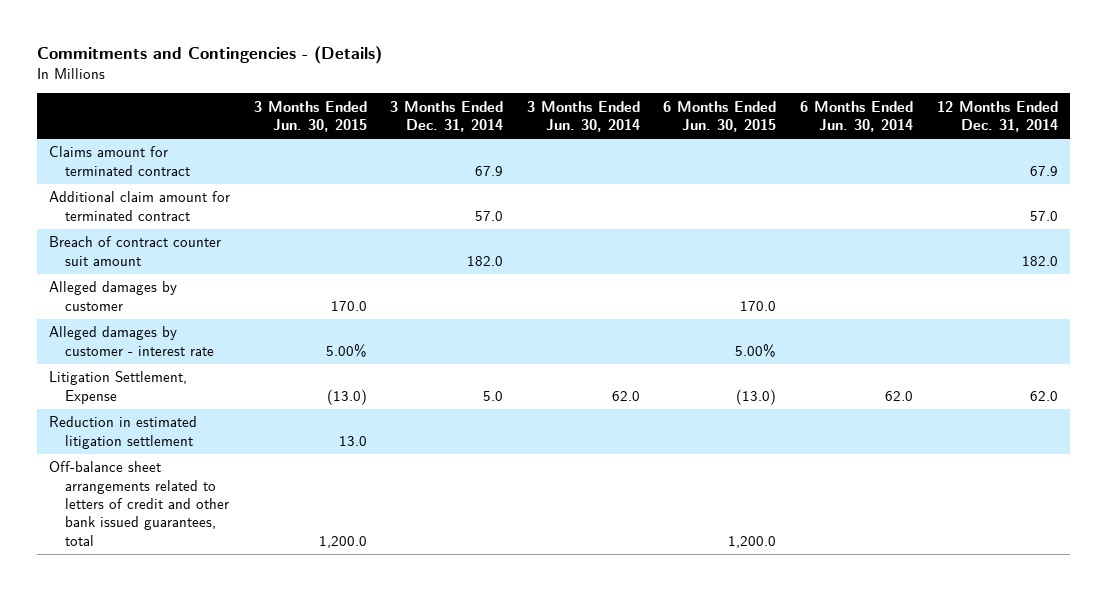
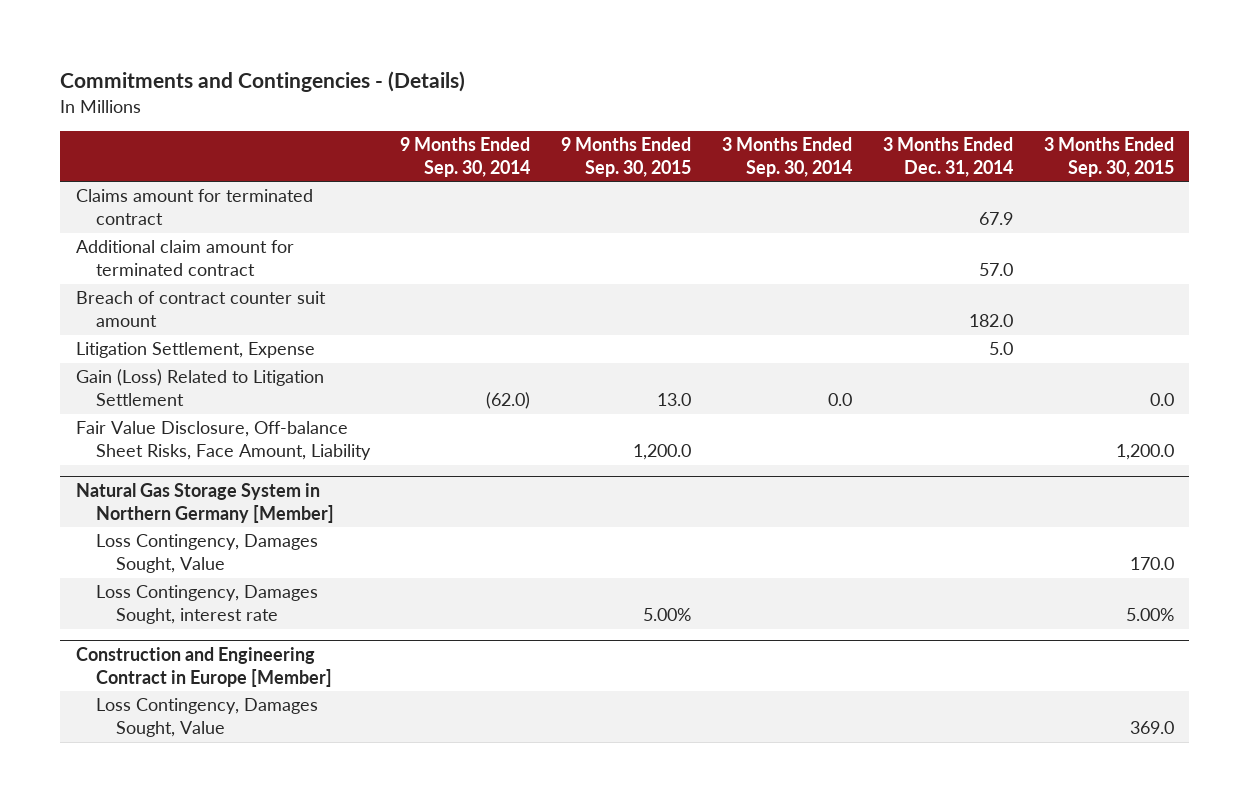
[253,100,367,132] 3 Months Ended Jun. 30, 2015 -> none
[526,100,640,132] 3 Months Ended Jun. 30, 2014 -> none
[663,100,777,132] 6 Months Ended Jun. 30, 2015 -> none
[800,100,914,132] 6 Months Ended Jun. 30, 2014 -> none
[936,100,1058,132] 12 Months Ended Dec. 31, 2014 -> none
none -> [400,137,531,178] 9 Months Ended Sep. 30, 2014
none -> [561,137,692,178] 9 Months Ended Sep. 30, 2015
none -> [722,137,853,178] 3 Months Ended Sep. 30, 2014
none -> [1043,137,1174,178] 3 Months Ended Sep. 30, 2015
[48,281,177,311] Alleged damages by customer -> none
[48,326,215,356] Alleged damages by customer - interest rate -> none
[48,416,197,449] Reduction in estimated litigation settlement -> none
none -> [75,369,324,407] Gain (Loss) Related to Litigation Settlement
[48,461,230,546] Off-balance sheet arrangements related to letters of credit and other bank issued guarantees, total -> [75,421,371,461] Fair Value Disclosure, Off-balance Sheet Risks, Face Amount, Liability
none -> [75,482,334,523] Natural Gas Storage System in Northern Germany [Member]
none -> [95,534,318,574] Loss Contingency, Damages Sought, Value
none -> [95,585,318,625] Loss Contingency, Damages Sought, interest rate
none -> [75,646,332,687] Construction and Engineering Contract in Europe [Member]
none -> [95,698,318,738] Loss Contingency, Damages Sought, Value

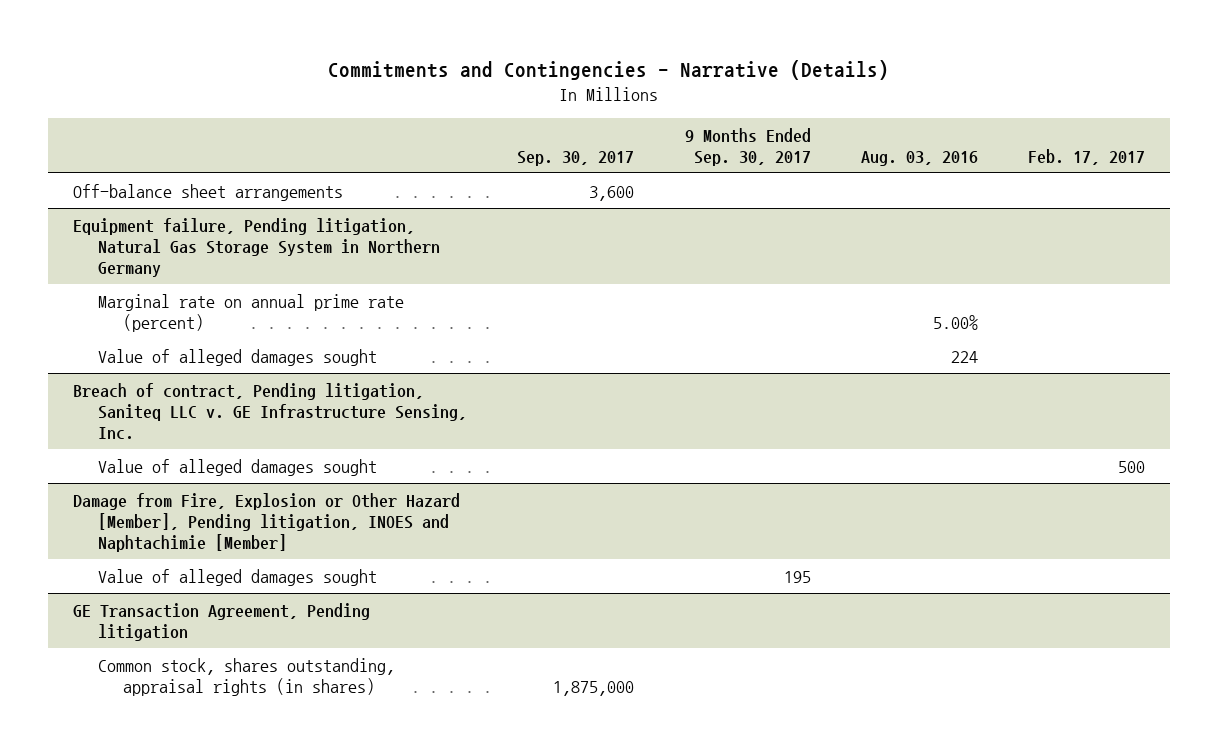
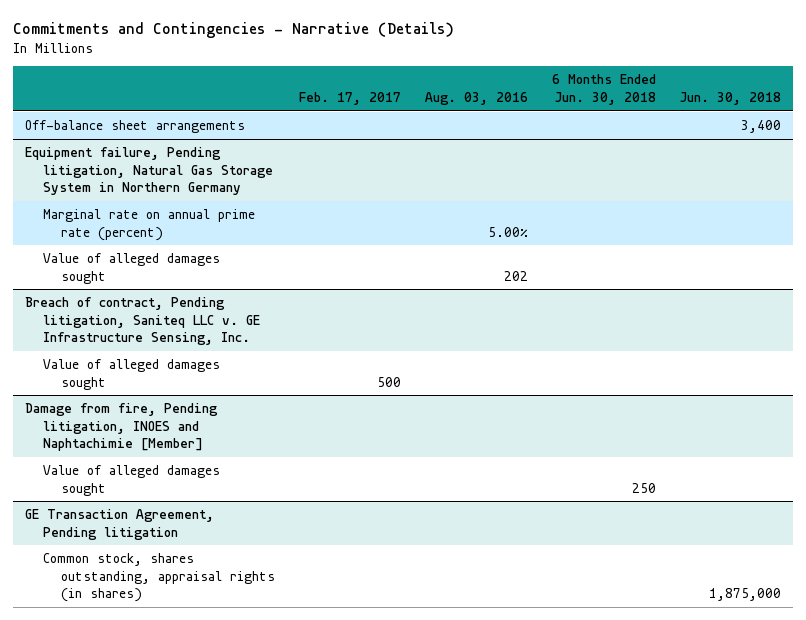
[517,150,635,166] Sep. 30, 2017 -> none
[684,127,811,166] 9 Months Ended Sep. 30, 2017 -> none
none -> [552,74,657,105] 6 Months Ended Jun. 30, 2018
none -> [680,91,782,105] Jun. 30, 2018
[950,350,978,363] 224 -> [503,270,528,281] 202
[73,492,461,552] Damage from Fire, Explosion or Other Hazard [Member], Pending litigation, INOES and Naphtachimie [Member] -> [25,403,219,452] Damage from fire, Pending litigation, INOES and Naphtachimie [Member]

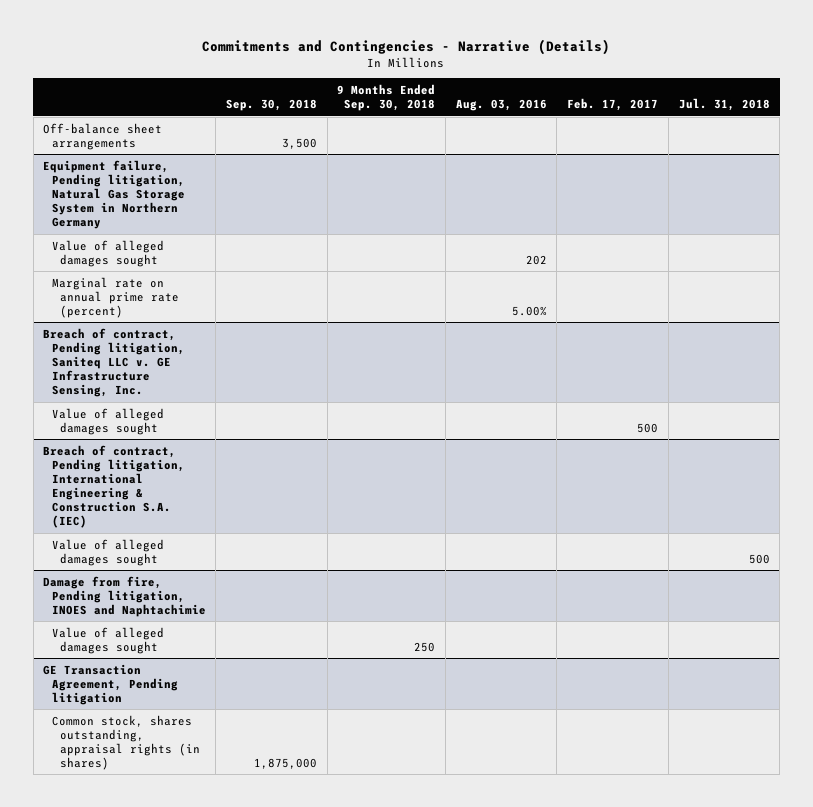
[552,74,657,105] 6 Months Ended Jun. 30, 2018 -> none
[680,91,782,105] Jun. 30, 2018 -> none
none -> [225,99,317,112] Sep. 30, 2018
none -> [337,83,436,112] 9 Months Ended Sep. 30, 2018
none -> [678,98,770,112] Jul. 31, 2018
[43,209,256,241] Marginal rate on annual prime rate (percent) -> [51,276,179,318] Marginal rate on annual prime rate (percent)
none -> [43,444,185,529] Breach of contract, Pending litigation, International Engineering & Construction S.A. (IEC)
none -> [51,538,164,566] Value of alleged damages sought
[25,403,219,452] Damage from fire, Pending litigation, INOES and Naphtachimie [Member] -> [43,575,206,617] Damage from fire, Pending litigation, INOES and Naphtachimie

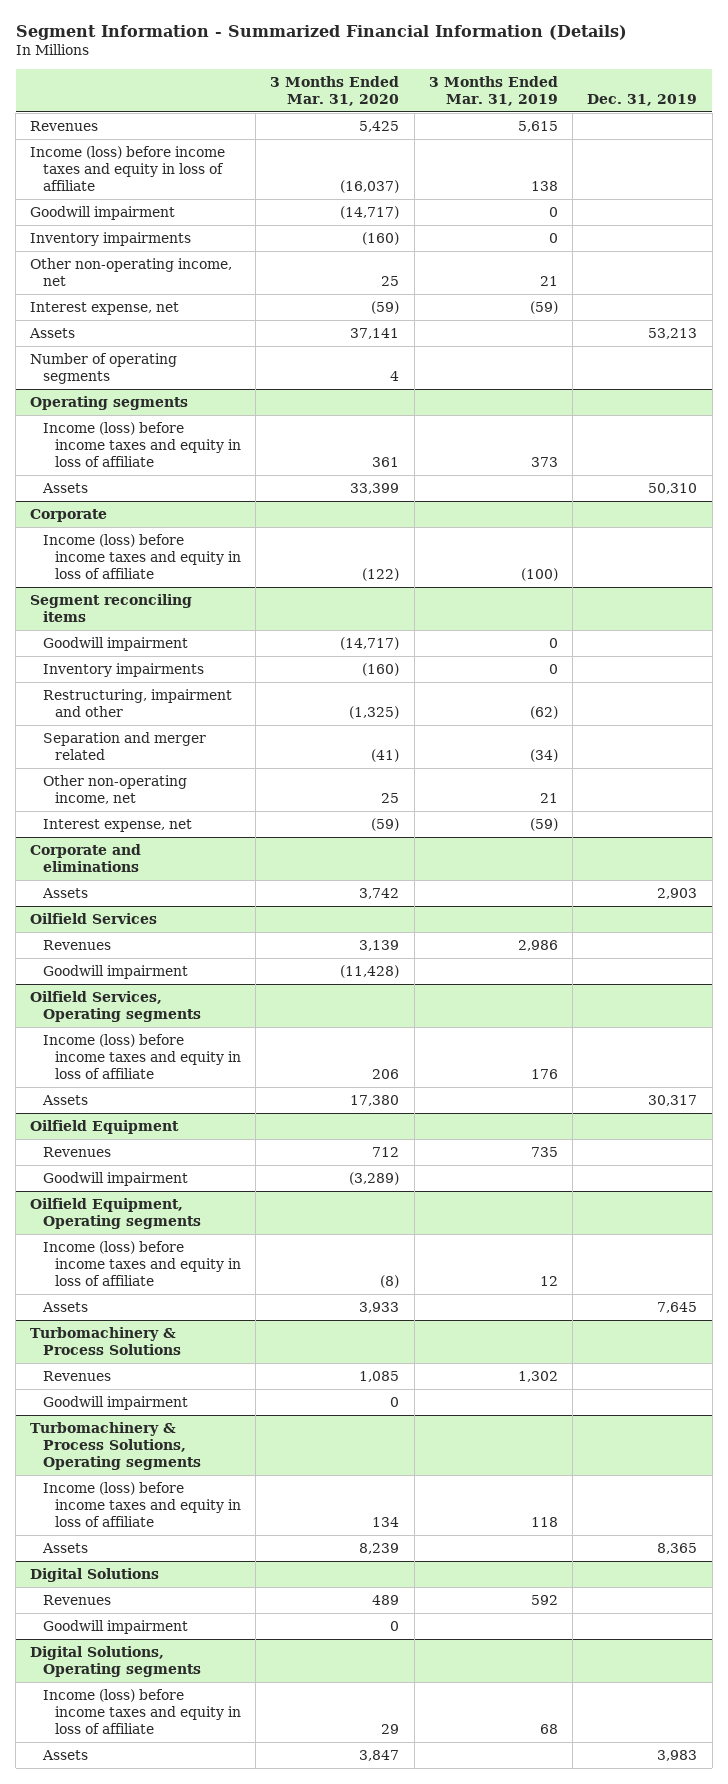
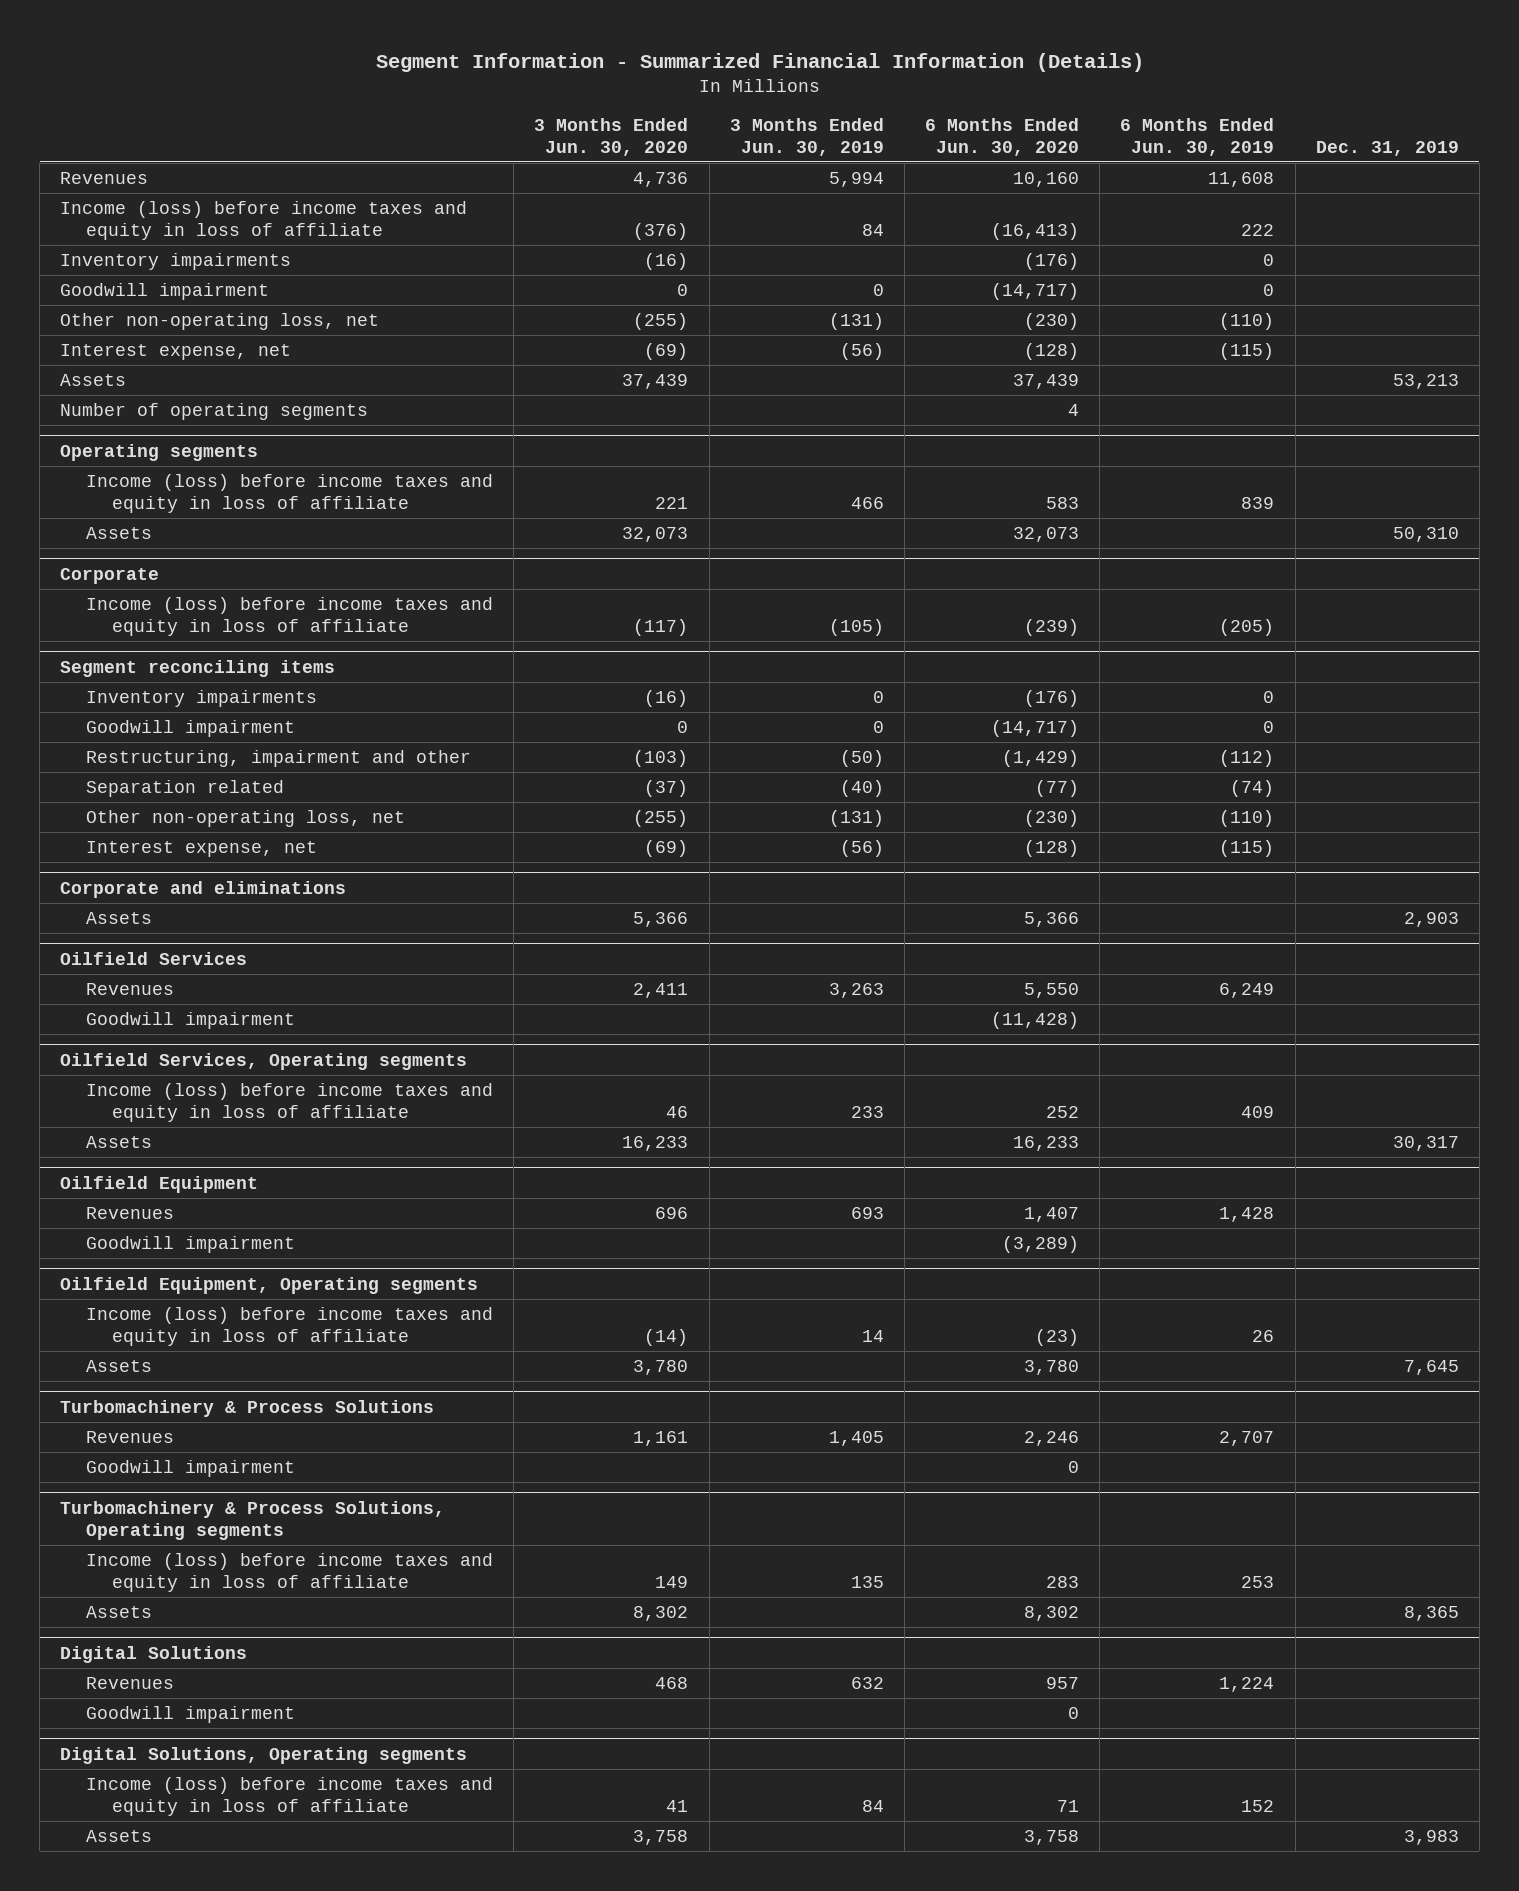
[270,75,400,106] 3 Months Ended Mar. 31, 2020 -> none
[428,75,558,106] 3 Months Ended Mar. 31, 2019 -> none
none -> [534,117,689,156] 3 Months Ended Jun. 30, 2020
none -> [729,117,884,156] 3 Months Ended Jun. 30, 2019
none -> [925,117,1080,156] 6 Months Ended Jun. 30, 2020
none -> [1120,117,1275,156] 6 Months Ended Jun. 30, 2019
[30,206,176,221] Goodwill impairment -> [60,282,270,300] Goodwill impairment
[30,258,233,287] Other non-operating income, net -> [60,312,380,330] Other non-operating loss, net
[42,637,188,652] Goodwill impairment -> [86,719,296,737] Goodwill impairment
[42,732,206,761] Separation and merger related -> [86,779,285,797] Separation related
[42,775,187,805] Other non-operating income, net -> [86,809,406,827] Other non-operating loss, net

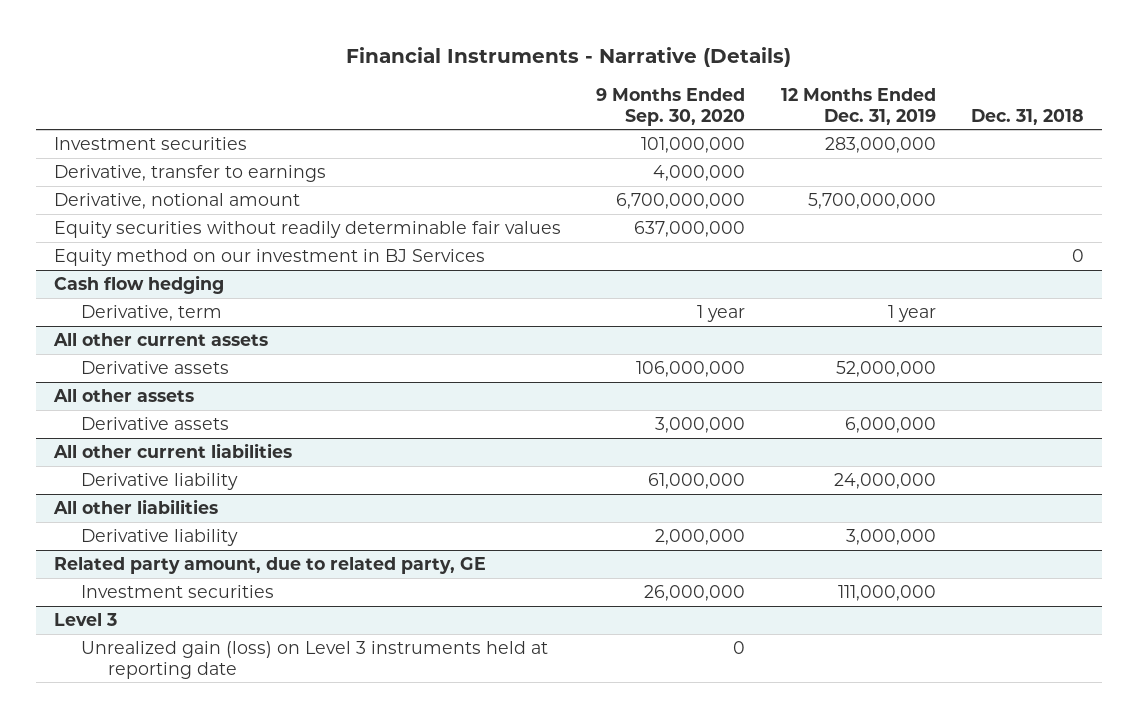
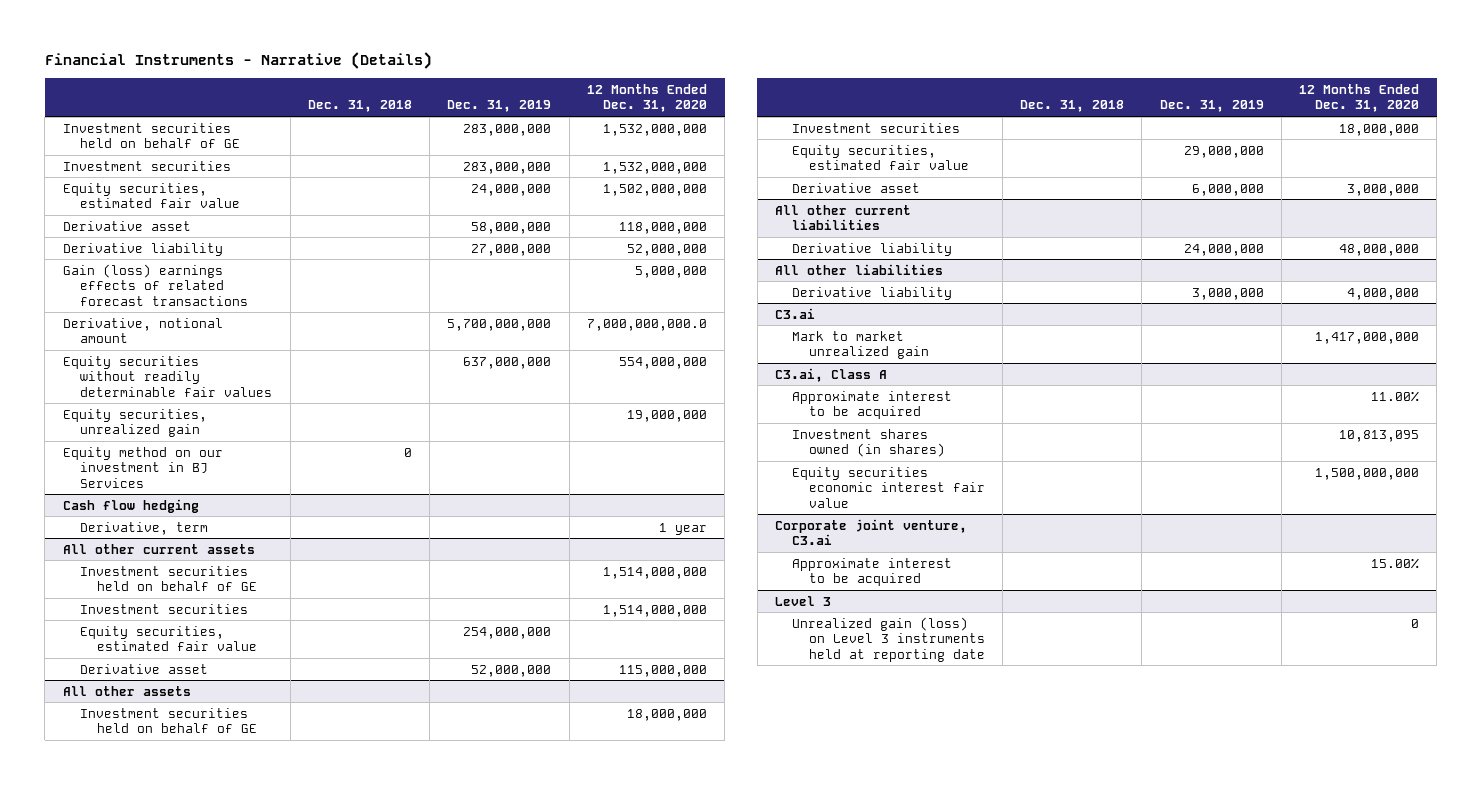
[596,87,746,126] 9 Months Ended Sep. 30, 2020 -> none
[780,87,936,125] 12 Months Ended Dec. 31, 2019 -> none
none -> [447,100,552,113] Dec. 31, 2019
none -> [586,83,707,113] 12 Months Ended Dec. 31, 2020
none -> [62,122,240,149] Investment securities held on behalf of GE
none -> [62,182,240,209] Equity securities, estimated fair value
none -> [62,220,191,231] Derivative asset
none -> [62,242,223,256] Derivative liability
[53,165,326,183] Derivative, transfer to earnings -> [62,263,248,306] Gain (loss) earnings effects of related forecast transactions
none -> [62,408,207,438] Equity securities, unrealized gain
none -> [79,565,257,592] Investment securities held on behalf of GE
none -> [79,603,248,614] Investment securities
none -> [79,625,257,652] Equity securities, estimated fair value
[80,361,229,375] Derivative assets -> [79,663,208,674] Derivative asset
none -> [79,707,257,734] Investment securities held on behalf of GE
none -> [791,122,960,133] Investment securities
none -> [791,144,969,171] Equity securities, estimated fair value
[80,417,229,431] Derivative assets -> [791,182,920,193] Derivative asset
[53,557,486,575] Related party amount, due to related party, GE -> none
[80,585,274,599] Investment securities -> none
none -> [774,307,815,319] C3.ai
none -> [791,330,929,360] Mark to market unrealized gain
none -> [774,367,887,382] C3.ai, Class A
none -> [791,390,952,420] Approximate interest to be acquired
none -> [791,428,945,458] Investment shares owned (in shares)
none -> [791,466,985,508] Equity securities economic interest fair value
none -> [774,518,967,546] Corporate joint venture, C3.ai
none -> [791,557,952,587] Approximate interest to be acquired

